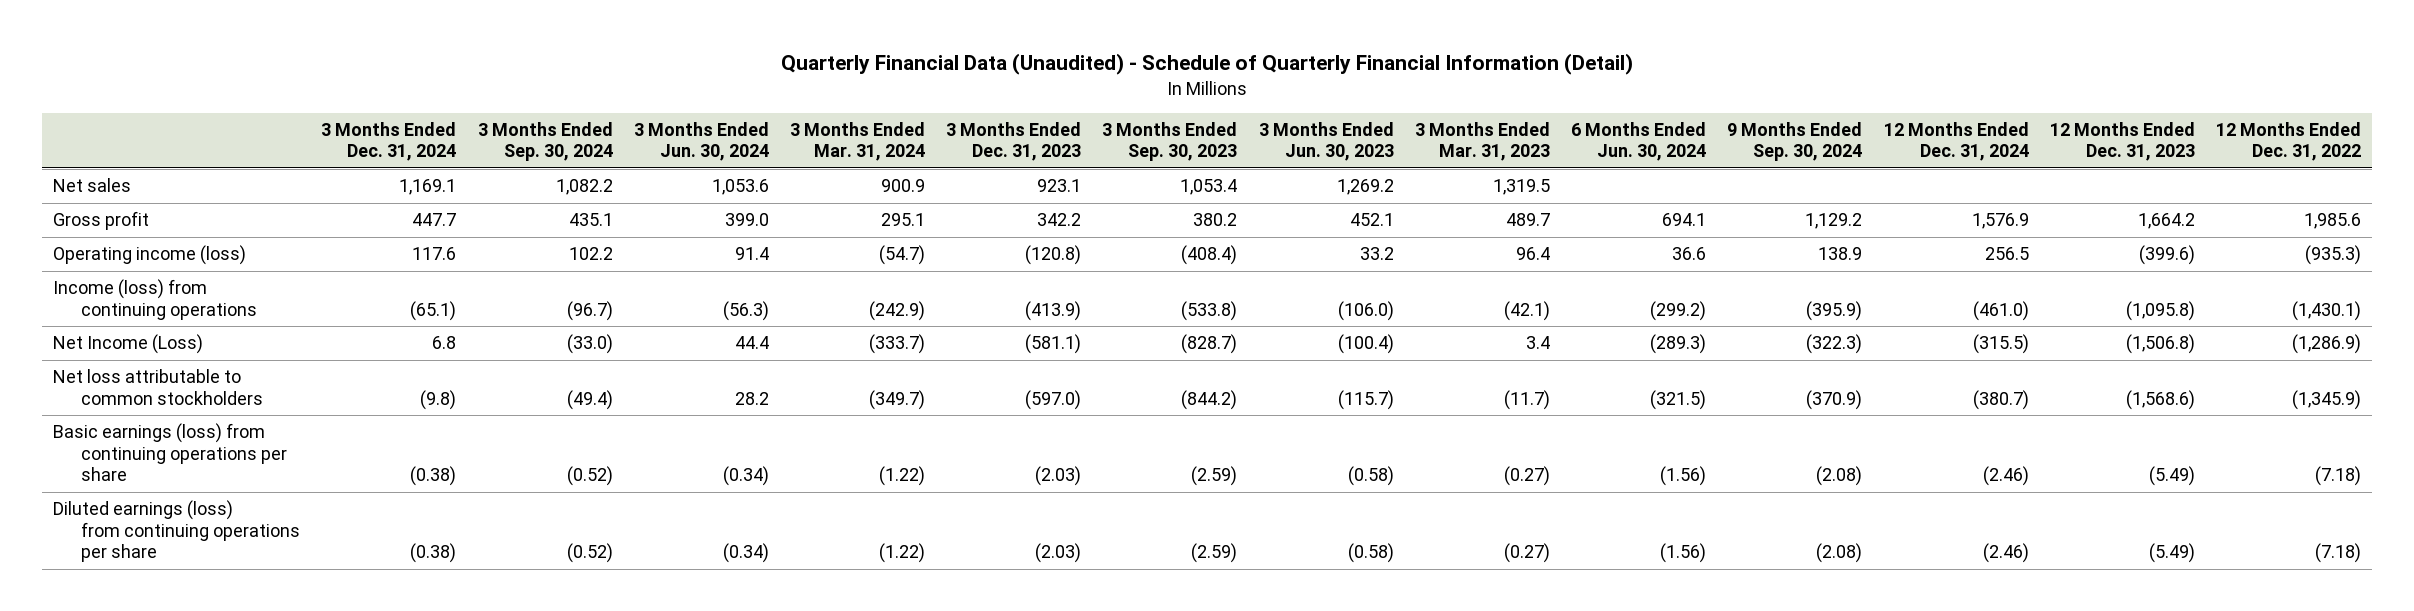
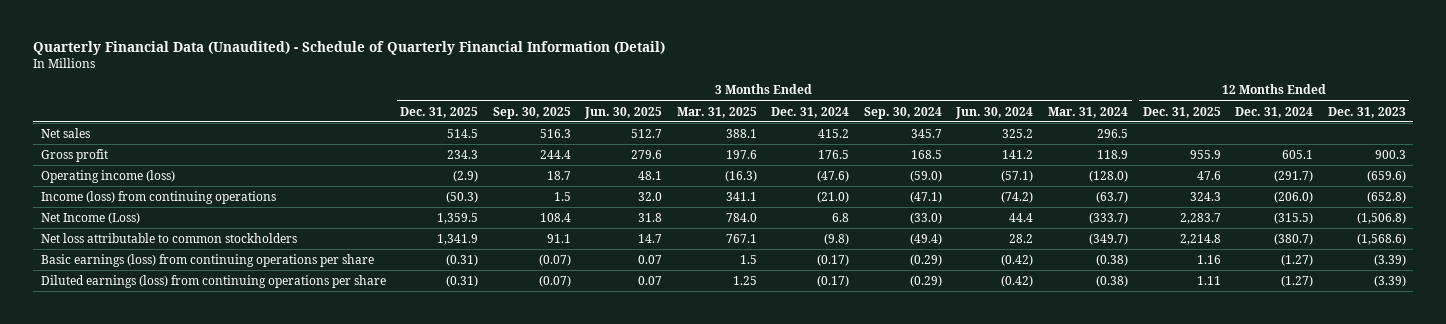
[946,122,1082,162] 3 Months Ended Dec. 31, 2023 -> none
[1102,122,1238,162] 3 Months Ended Sep. 30, 2023 -> none
[1258,122,1394,162] 3 Months Ended Jun. 30, 2023 -> none
[1414,122,1550,162] 3 Months Ended Mar. 31, 2023 -> none
[1571,122,1707,162] 6 Months Ended Jun. 30, 2024 -> none
[1727,122,1863,162] 9 Months Ended Sep. 30, 2024 -> none
[2216,122,2362,162] 12 Months Ended Dec. 31, 2022 -> none
none -> [400,106,479,118] Dec. 31, 2025
none -> [492,106,571,119] Sep. 30, 2025
none -> [584,106,663,119] Jun. 30, 2025
none -> [676,106,757,118] Mar. 31, 2025
none -> [1142,106,1221,118] Dec. 31, 2025
[399,179,457,196] 1,169.1 -> [818,128,850,138] 415.2
[555,179,613,196] 1,082.2 -> [910,128,942,138] 345.7
[711,179,769,196] 1,053.6 -> [1002,128,1034,138] 325.2
[881,179,926,193] 900.9 -> [1097,128,1129,138] 296.5
[412,213,457,227] 447.7 -> [818,149,850,159] 176.5
[568,213,613,227] 435.1 -> [910,149,942,159] 168.5
[724,213,769,227] 399.0 -> [1002,149,1034,159] 141.2
[881,213,926,227] 295.1 -> [1097,149,1129,159] 118.9
[1971,213,2029,230] 1,576.9 -> [1282,149,1314,159] 605.1
[2137,213,2195,230] 1,664.2 -> [1374,149,1406,159] 900.3
[412,247,457,261] 117.6 -> [817,169,850,182] (47.6)
[568,247,613,261] 102.2 -> [909,169,942,182] (59.0)
[734,247,769,261] 91.4 -> [1001,169,1034,182] (57.1)
[879,245,926,266] (54.7) -> [1089,169,1129,182] (128.0)
[1984,247,2029,261] 256.5 -> [1274,169,1314,182] (291.7)
[2138,245,2195,266] (399.6) -> [1366,169,1406,182] (659.6)
[410,300,457,321] (65.1) -> [817,190,850,203] (21.0)
[566,300,613,321] (96.7) -> [909,190,942,203] (47.1)
[722,300,769,321] (56.3) -> [1001,190,1034,203] (74.2)
[869,300,926,321] (242.9) -> [1096,190,1129,203] (63.7)
[1972,300,2029,321] (461.0) -> [1274,190,1314,203] (206.0)
[2125,300,2195,321] (1,095.8) -> [1366,190,1406,203] (652.8)
[410,466,457,487] (0.38) -> [817,253,850,266] (0.17)
[566,466,613,487] (0.52) -> [909,253,942,266] (0.29)
[722,466,769,487] (0.34) -> [1001,253,1034,266] (0.42)
[879,466,926,487] (1.22) -> [1096,253,1129,266] (0.38)
[1982,466,2029,487] (2.46) -> [1281,253,1314,266] (1.27)
[2148,466,2195,487] (5.49) -> [1373,253,1406,266] (3.39)
[410,543,457,564] (0.38) -> [817,274,850,287] (0.17)
[566,543,613,564] (0.52) -> [909,274,942,287] (0.29)
[722,543,769,564] (0.34) -> [1001,274,1034,287] (0.42)
[879,543,926,564] (1.22) -> [1096,274,1129,287] (0.38)
[1982,543,2029,564] (2.46) -> [1281,274,1314,287] (1.27)
[2148,543,2195,564] (5.49) -> [1373,274,1406,287] (3.39)

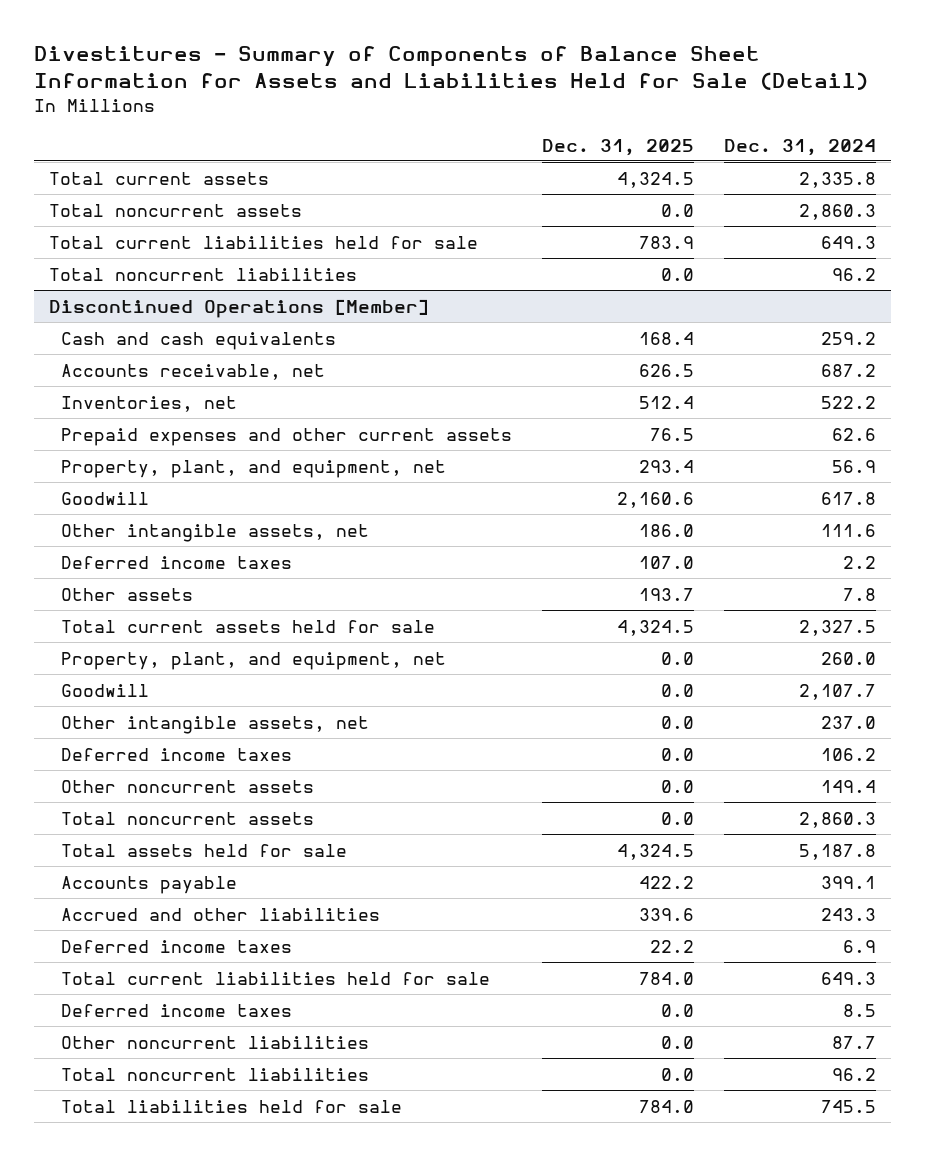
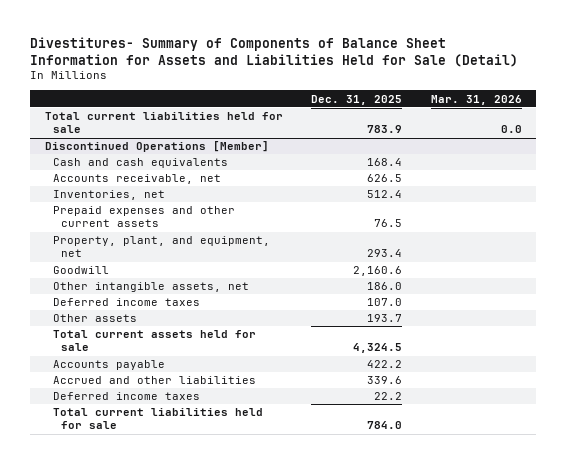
[33,45,868,91] Divestitures - Summary of Components of Balance Sheet Information for Assets and Liabilities Held for Sale (Detail) -> [30,36,519,67] Divestitures- Summary of Components of Balance Sheet Information for Assets and Liabilities Held for Sale (Detail)
[724,138,877,156] Dec. 31, 2024 -> none
none -> [430,94,522,105] Mar. 31, 2026
[48,171,269,185] Total current assets -> none
[48,203,302,217] Total noncurrent assets -> none
[48,267,357,281] Total noncurrent liabilities -> none
[61,651,447,670] Property, plant, and equipment, net -> none
[61,683,150,697] Goodwill -> none
[61,715,370,734] Other intangible assets, net -> none
[61,747,293,761] Deferred income taxes -> none
[61,779,315,793] Other noncurrent assets -> none
[61,811,315,825] Total noncurrent assets -> none
[61,843,348,857] Total assets held for sale -> none
[61,1003,293,1017] Deferred income taxes -> none
[61,1035,370,1049] Other noncurrent liabilities -> none
[61,1067,370,1081] Total noncurrent liabilities -> none
[61,1099,403,1113] Total liabilities held for sale -> none

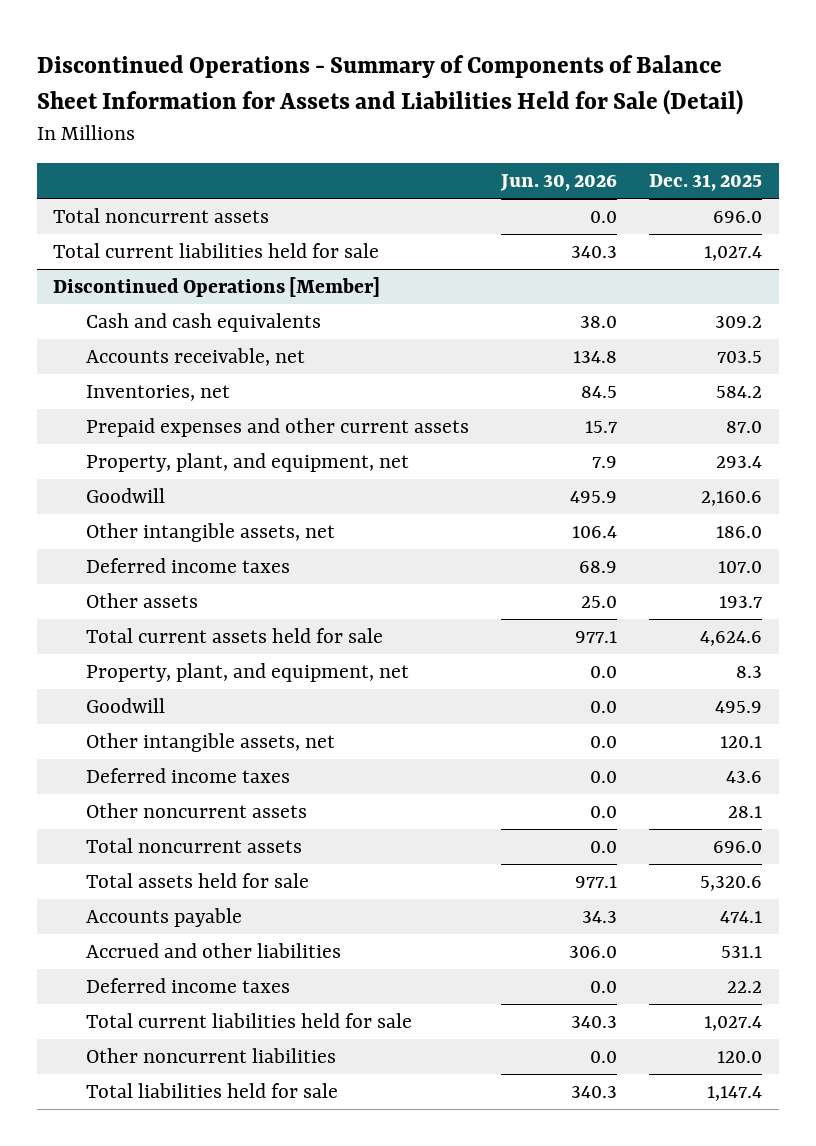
[30,36,519,67] Divestitures- Summary of Components of Balance Sheet Information for Assets and Liabilities Held for Sale (Detail) -> [37,55,744,115] Discontinued Operations - Summary of Components of Balance Sheet Information for Assets and Liabilities Held for Sale (Detail)
[430,94,522,105] Mar. 31, 2026 -> none
none -> [499,174,617,192] Jun. 30, 2026
none -> [53,208,270,224] Total noncurrent assets
[367,125,403,134] 783.9 -> [704,246,763,262] 1,027.4
[367,158,403,167] 168.4 -> [715,316,763,329] 309.2
[367,174,403,183] 626.5 -> [717,351,763,364] 703.5
[367,190,403,199] 512.4 -> [716,386,763,399] 584.2
[374,219,403,228] 76.5 -> [726,421,763,434] 87.0
[353,343,403,354] 4,324.5 -> [700,631,763,647] 4,624.6
none -> [85,663,409,683] Property, plant, and equipment, net
none -> [85,698,165,714] Goodwill
none -> [85,733,335,753] Other intangible assets, net
none -> [85,768,290,784] Deferred income taxes
none -> [85,803,307,819] Other noncurrent assets
none -> [85,838,302,854] Total noncurrent assets
none -> [85,873,309,889] Total assets held for sale
[367,360,403,369] 422.2 -> [720,911,763,924] 474.1
[367,376,403,385] 339.6 -> [721,946,763,959] 531.1
[367,421,403,430] 784.0 -> [704,1016,763,1032] 1,027.4
none -> [85,1048,336,1064] Other noncurrent liabilities
none -> [85,1083,338,1099] Total liabilities held for sale

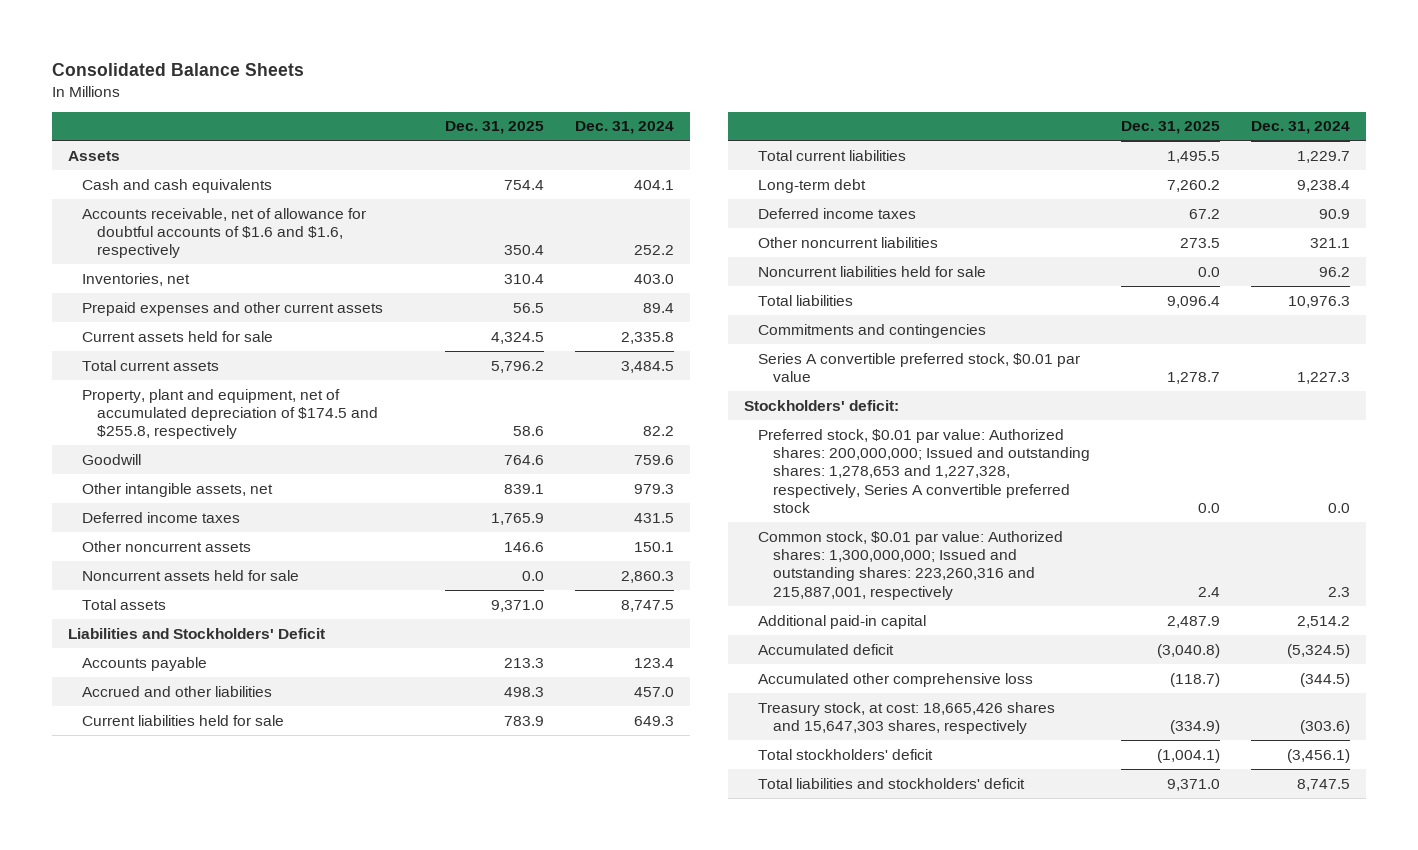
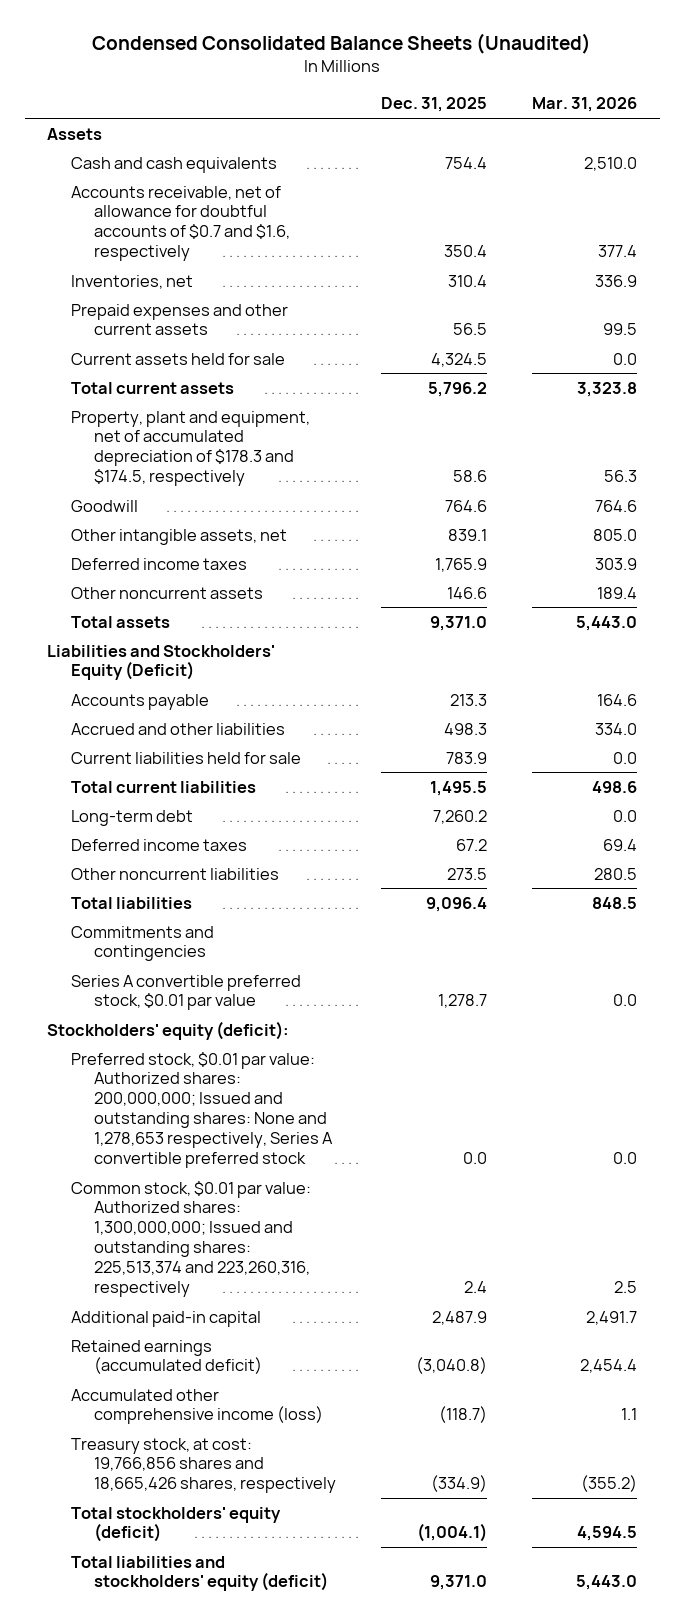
[52,62,305,76] Consolidated Balance Sheets -> [92,33,592,55] Condensed Consolidated Balance Sheets (Unaudited)
[575,121,675,135] Dec. 31, 2024 -> none
none -> [532,97,638,113] Mar. 31, 2026
[82,207,367,259] Accounts receivable, net of allowance for doubtful accounts of $1.6 and $1.6, respectively -> [70,185,290,262] Accounts receivable, net of allowance for doubtful accounts of $0.7 and $1.6, respectively
[82,388,379,440] Property, plant and equipment, net of accumulated depreciation of $174.5 and $255.8, respectively -> [70,410,310,487] Property, plant and equipment, net of accumulated depreciation of $178.3 and $174.5, respectively
[82,569,300,581] Noncurrent assets held for sale -> none
[67,627,325,639] Liabilities and Stockholders' Deficit -> [47,644,276,681] Liabilities and Stockholders' Equity (Deficit)
[758,265,987,277] Noncurrent liabilities held for sale -> none
[743,399,899,411] Stockholders' deficit: -> [47,1020,290,1040] Stockholders' equity (deficit):
[758,428,1090,514] Preferred stock, $0.01 par value: Authorized shares: 200,000,000; Issued and outstanding shares: 1,278,653 and 1,227,328, respectively, Series A convertible preferred stock -> [70,1051,333,1168] Preferred stock, $0.01 par value: Authorized shares: 200,000,000; Issued and outstanding shares: None and 1,278,653 respectively, Series A convertible preferred stock
[758,530,1064,600] Common stock, $0.01 par value: Authorized shares: 1,300,000,000; Issued and outstanding shares: 223,260,316 and 215,887,001, respectively -> [70,1180,311,1297] Common stock, $0.01 par value: Authorized shares: 1,300,000,000; Issued and outstanding shares: 225,513,374 and 223,260,316, respectively
[758,643,895,655] Accumulated deficit -> [70,1339,262,1375] Retained earnings (accumulated deficit)
[758,672,1034,687] Accumulated other comprehensive loss -> [70,1388,323,1425] Accumulated other comprehensive income (loss)
[758,701,1056,734] Treasury stock, at cost: 18,665,426 shares and 15,647,303 shares, respectively -> [70,1437,336,1494] Treasury stock, at cost: 19,766,856 shares and 18,665,426 shares, respectively
[758,748,934,760] Total stockholders' deficit -> [70,1506,281,1543] Total stockholders' equity (deficit)
[758,777,1026,789] Total liabilities and stockholders' deficit -> [70,1555,328,1592] Total liabilities and stockholders' equity (deficit)

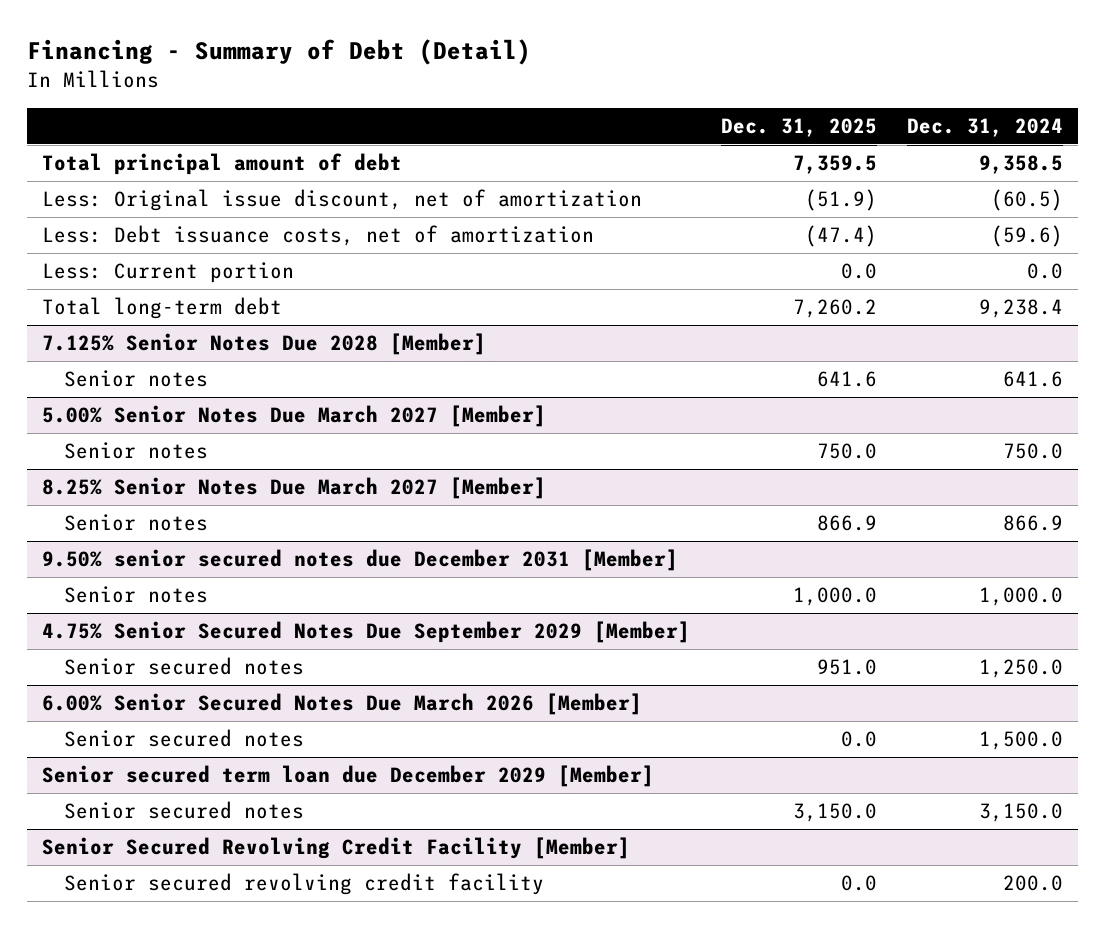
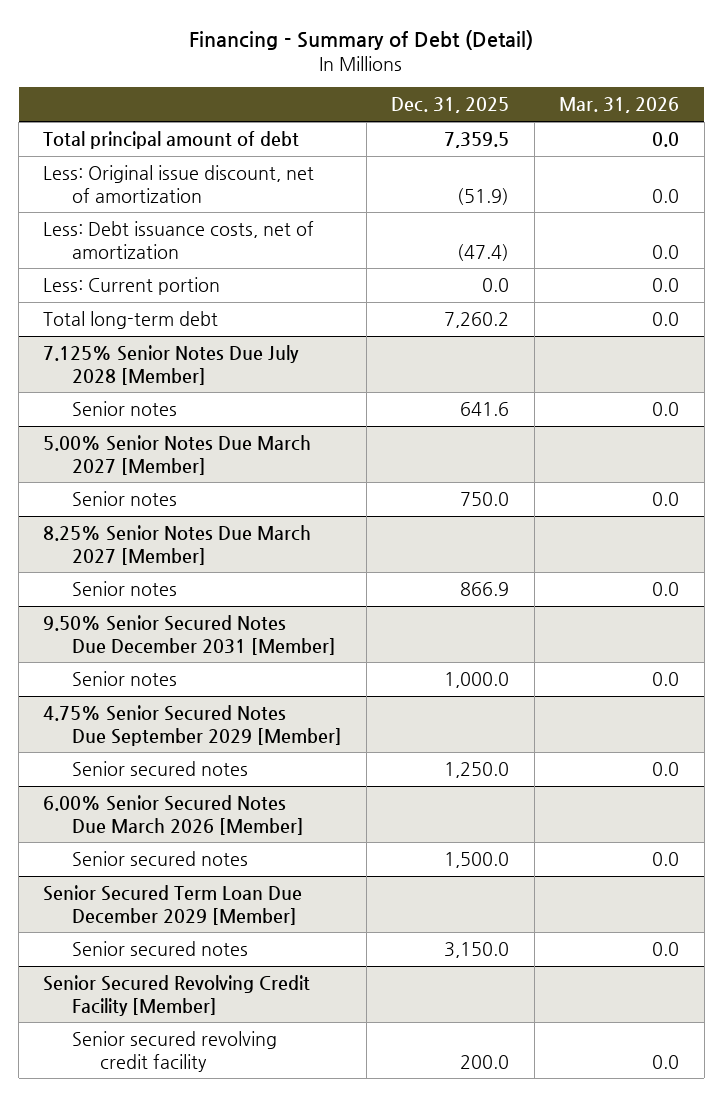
[907,117,1064,137] Dec. 31, 2024 -> none
none -> [559,97,680,114] Mar. 31, 2026
[42,333,487,356] 7.125% Senior Notes Due 2028 [Member] -> [43,345,300,385] 7.125% Senior Notes Due July 2028 [Member]
[42,549,679,572] 9.50% senior secured notes due December 2031 [Member] -> [43,615,336,655] 9.50% Senior Secured Notes Due December 2031 [Member]
[816,659,877,676] 951.0 -> [444,762,510,779] 1,250.0
[840,731,877,748] 0.0 -> [444,852,510,869] 1,500.0
[42,765,655,788] Senior secured term loan due December 2029 [Member] -> [43,885,303,925] Senior Secured Term Loan Due December 2029 [Member]
[840,875,877,892] 0.0 -> [460,1054,510,1069] 200.0

